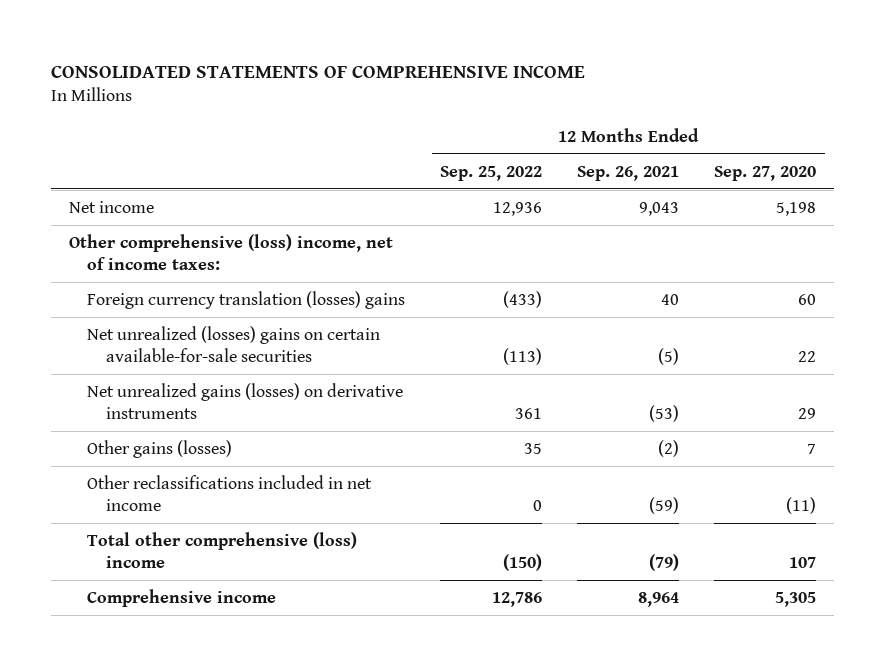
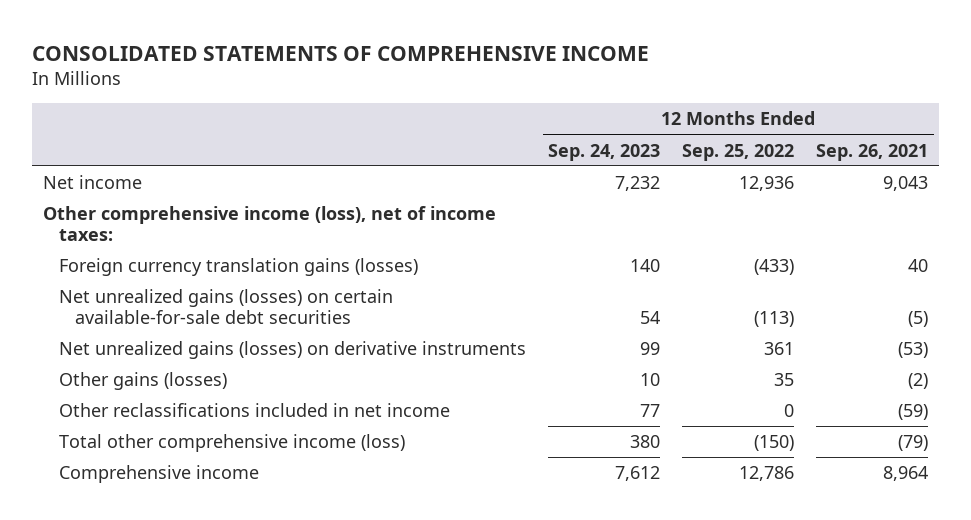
[714,165,817,181] Sep. 27, 2020 -> none
none -> [548,143,661,161] Sep. 24, 2023
[68,233,393,270] Other comprehensive (loss) income, net of income taxes: -> [43,206,497,242] Other comprehensive income (loss), net of income taxes:
[87,290,406,309] Foreign currency translation (losses) gains -> [59,258,419,277] Foreign currency translation gains (losses)
[87,325,381,362] Net unrealized (losses) gains on certain available-for-sale securities -> [59,289,394,325] Net unrealized gains (losses) on certain available-for-sale debt securities
[87,531,358,568] Total other comprehensive (loss) income -> [59,434,406,453] Total other comprehensive income (loss)

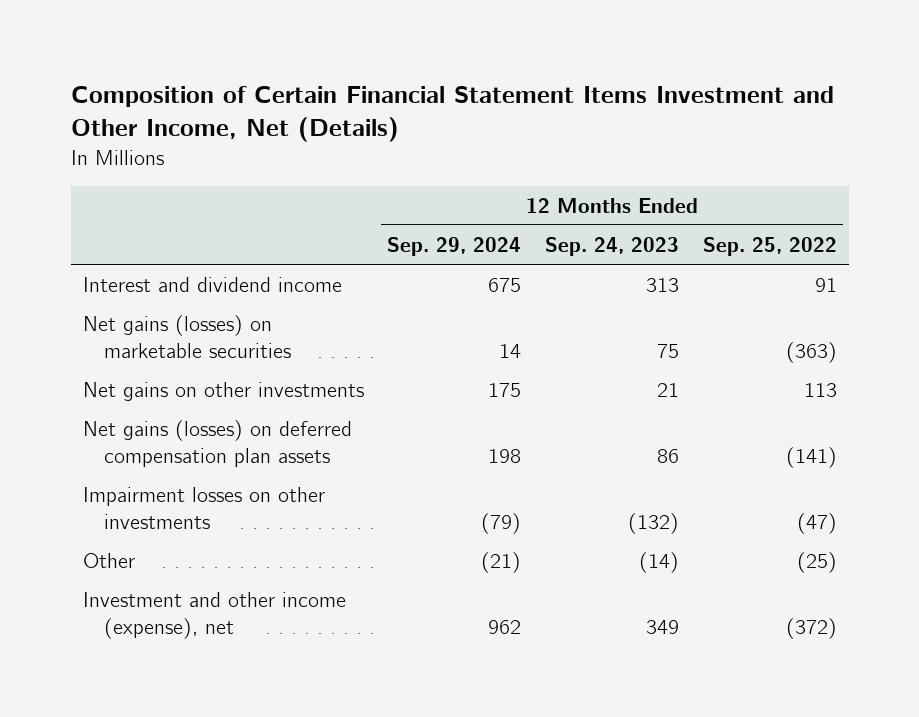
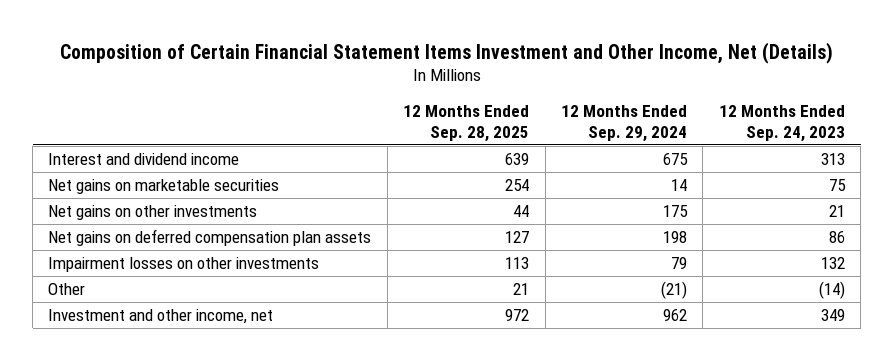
[702,236,837,256] Sep. 25, 2022 -> none
none -> [403,105,530,142] 12 Months Ended Sep. 28, 2025
[82,314,291,359] Net gains (losses) on marketable securities -> [48,179,280,195] Net gains on marketable securities
[82,419,352,468] Net gains (losses) on deferred compensation plan assets -> [48,229,372,247] Net gains on deferred compensation plan assets
[481,513,522,535] (79) -> [670,257,687,270] 79
[628,513,680,535] (132) -> [820,257,845,270] 132
[82,591,346,640] Investment and other income (expense), net -> [48,309,274,325] Investment and other income, net

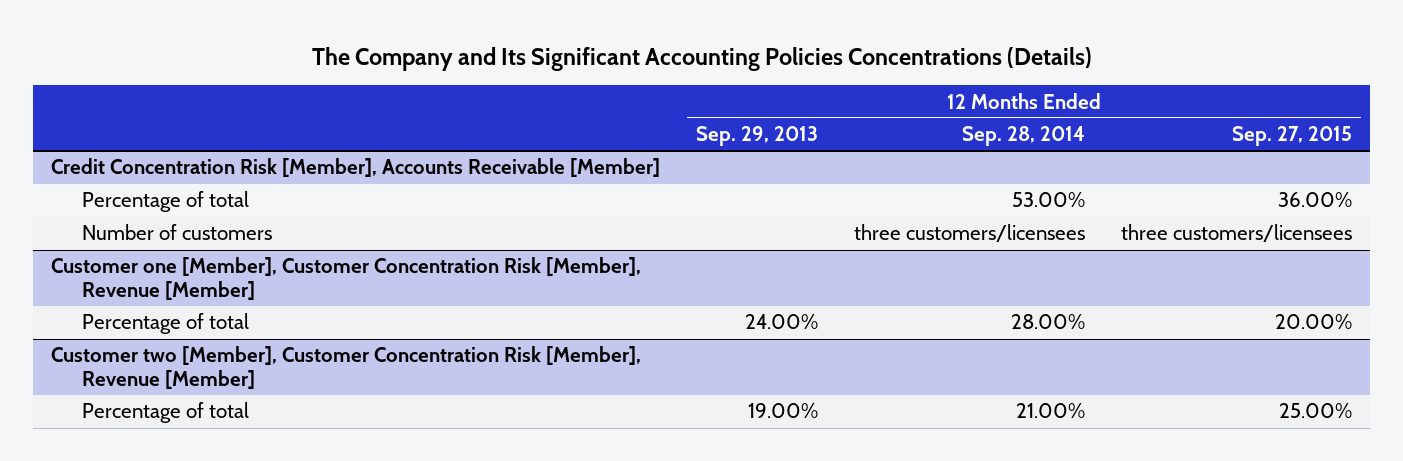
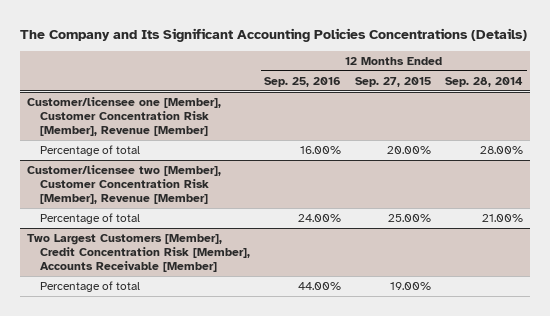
[696,126,819,147] Sep. 29, 2013 -> none
none -> [264,76,342,87] Sep. 25, 2016
[51,158,661,178] Credit Concentration Risk [Member], Accounts Receivable [Member] -> none
[82,191,250,213] Percentage of total -> none
[82,224,273,241] Number of customers -> none
[51,257,642,301] Customer one [Member], Customer Concentration Risk [Member], Revenue [Member] -> [26,97,221,136] Customer/licensee one [Member], Customer Concentration Risk [Member], Revenue [Member]
[51,346,642,390] Customer two [Member], Customer Concentration Risk [Member], Revenue [Member] -> [26,165,221,204] Customer/licensee two [Member], Customer Concentration Risk [Member], Revenue [Member]
none -> [26,234,251,272] Two Largest Customers [Member], Credit Concentration Risk [Member], Accounts Receivable [Member]
none -> [40,281,141,293] Percentage of total

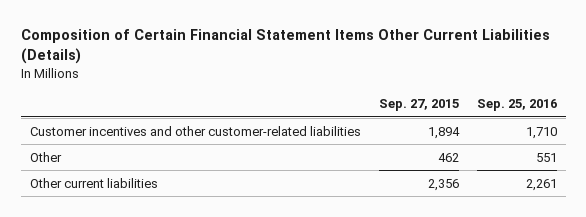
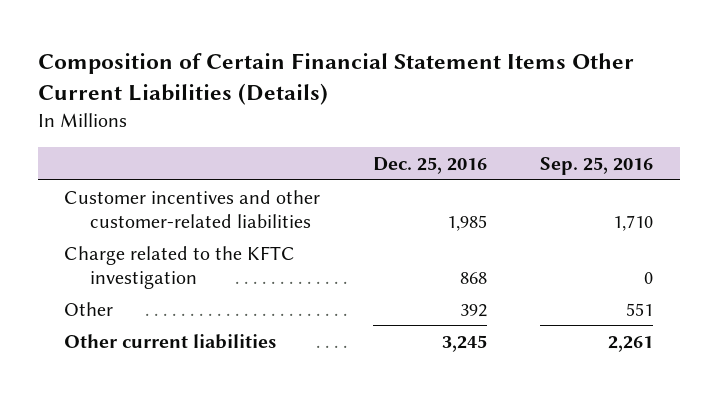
[378,98,459,111] Sep. 27, 2015 -> none
none -> [373,157,488,175] Dec. 25, 2016
none -> [64,245,296,289] Charge related to the KFTC investigation

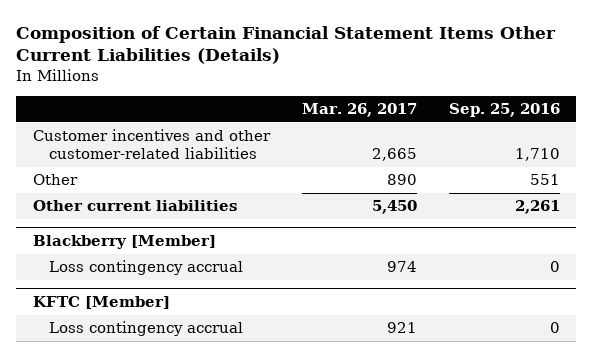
[373,157,488,175] Dec. 25, 2016 -> none
none -> [301,102,417,117] Mar. 26, 2017
[64,245,296,289] Charge related to the KFTC investigation -> none
none -> [32,235,216,250] Blackberry [Member]
none -> [49,260,244,276] Loss contingency accrual
none -> [32,296,170,310] KFTC [Member]
none -> [49,321,244,337] Loss contingency accrual

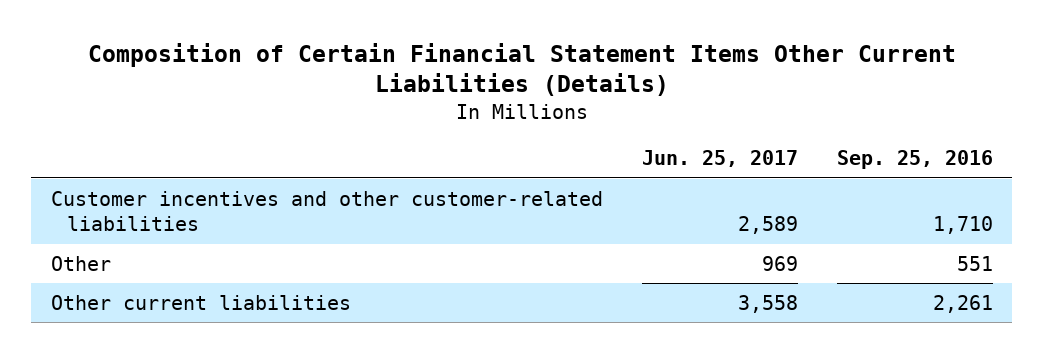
[301,102,417,117] Mar. 26, 2017 -> none
none -> [641,150,798,168] Jun. 25, 2017
[32,235,216,250] Blackberry [Member] -> none
[49,260,244,276] Loss contingency accrual -> none
[32,296,170,310] KFTC [Member] -> none
[49,321,244,337] Loss contingency accrual -> none

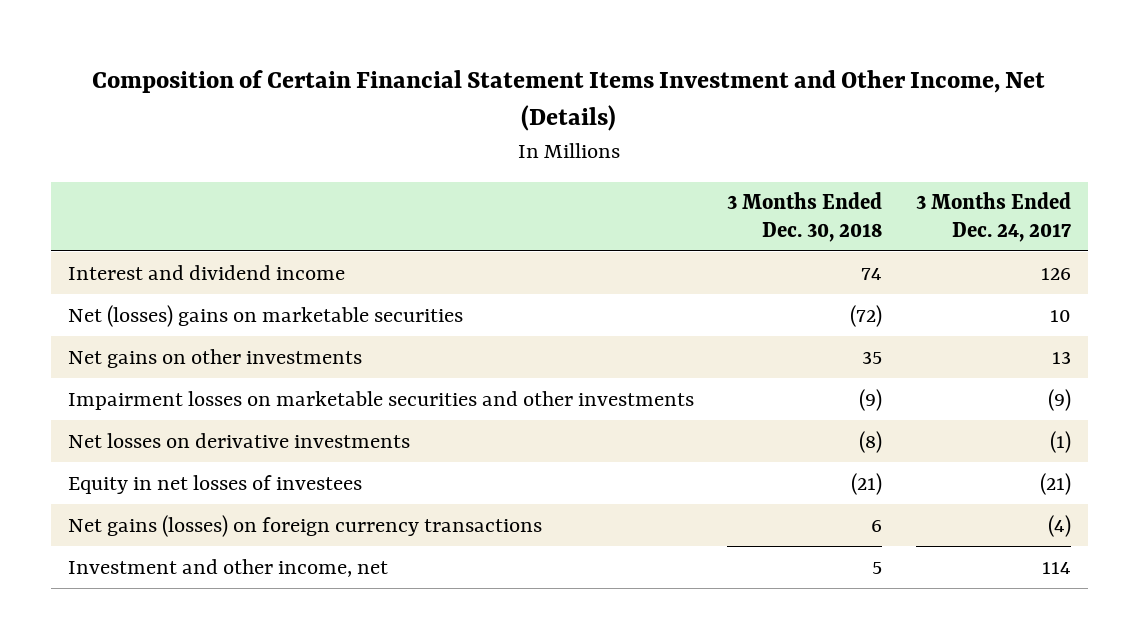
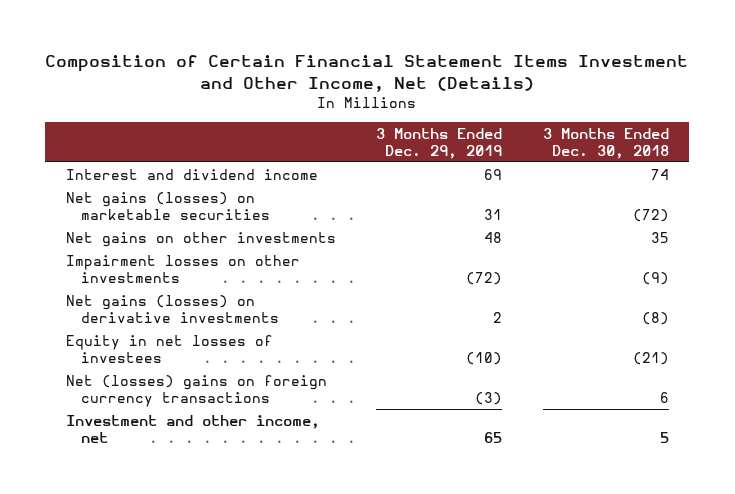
[915,192,1071,242] 3 Months Ended Dec. 24, 2017 -> none
none -> [376,127,503,159] 3 Months Ended Dec. 29, 2019
[67,304,463,327] Net (losses) gains on marketable securities -> [65,191,270,220] Net gains (losses) on marketable securities
[67,390,694,410] Impairment losses on marketable securities and other investments -> [65,254,300,283] Impairment losses on other investments
[67,432,410,448] Net losses on derivative investments -> [65,294,279,323] Net gains (losses) on derivative investments
[67,514,542,537] Net gains (losses) on foreign currency transactions -> [65,374,327,407] Net (losses) gains on foreign currency transactions

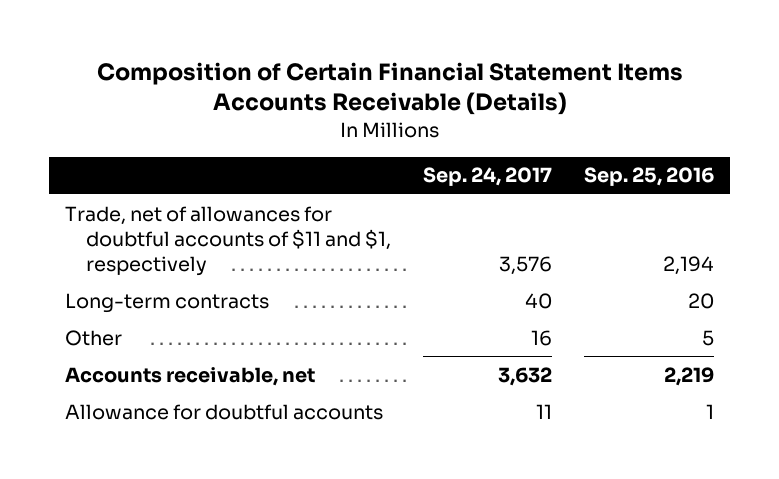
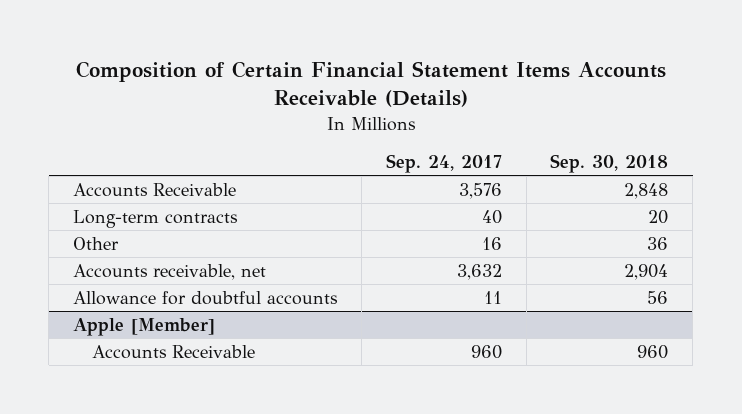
[583,167,714,187] Sep. 25, 2016 -> none
none -> [550,153,669,173] Sep. 30, 2018
[65,205,391,277] Trade, net of allowances for doubtful accounts of $11 and $1, respectively -> [73,182,237,197] Accounts Receivable
none -> [73,317,216,336] Apple [Member]
none -> [91,344,255,359] Accounts Receivable

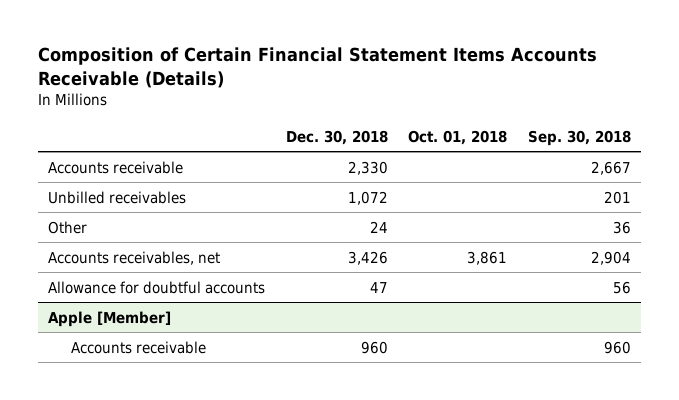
[385,153,502,173] Sep. 24, 2017 -> none
none -> [285,129,388,145] Dec. 30, 2018
none -> [408,129,508,145] Oct. 01, 2018
[73,209,239,228] Long-term contracts -> none
[73,182,237,197] Accounts Receivable -> [47,160,183,174] Accounts receivable
[624,182,669,199] 2,848 -> [591,160,632,175] 2,667
none -> [47,190,186,204] Unbilled receivables
[73,263,267,280] Accounts receivable, net -> [47,250,220,265] Accounts receivables, net
[91,344,255,359] Accounts Receivable -> [71,340,207,354] Accounts receivable

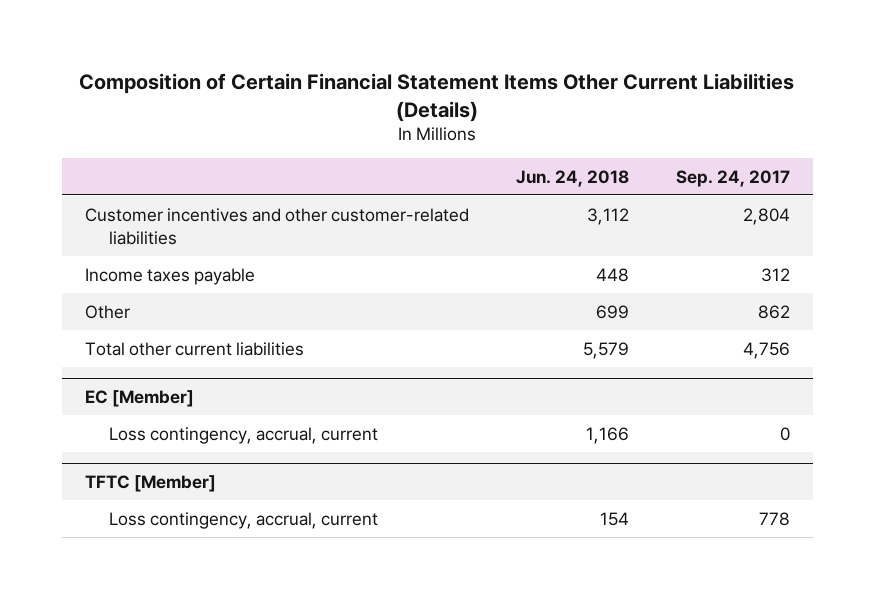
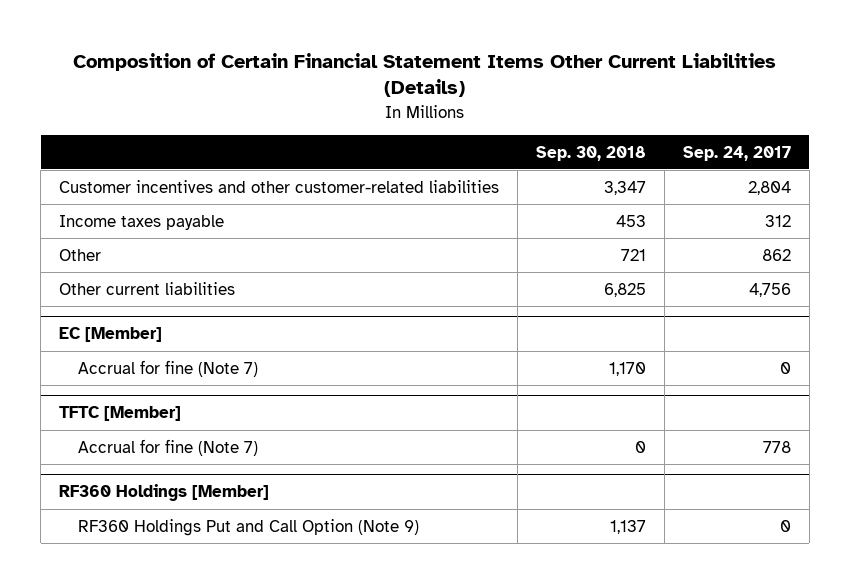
[515,169,629,187] Jun. 24, 2018 -> none
none -> [536,145,647,161] Sep. 30, 2018
[85,341,305,356] Total other current liabilities -> [59,281,236,295] Other current liabilities
[109,426,379,444] Loss contingency, accrual, current -> [77,359,258,377] Accrual for fine (Note 7)
[109,511,379,529] Loss contingency, accrual, current -> [77,438,258,456] Accrual for fine (Note 7)
none -> [59,484,270,502] RF360 Holdings [Member]
none -> [77,518,419,536] RF360 Holdings Put and Call Option (Note 9)

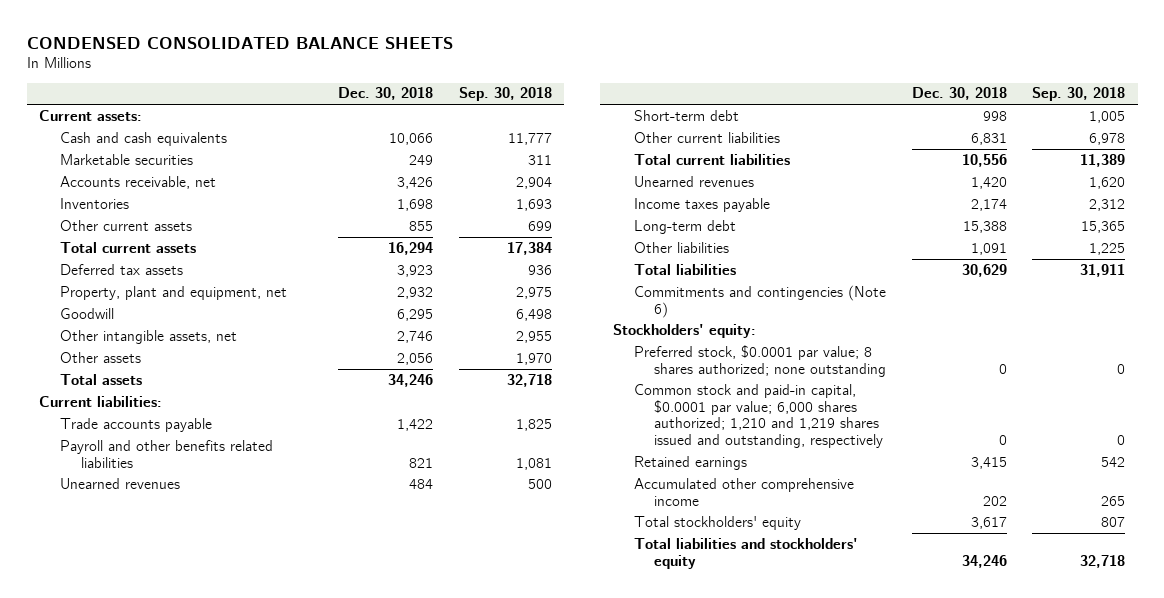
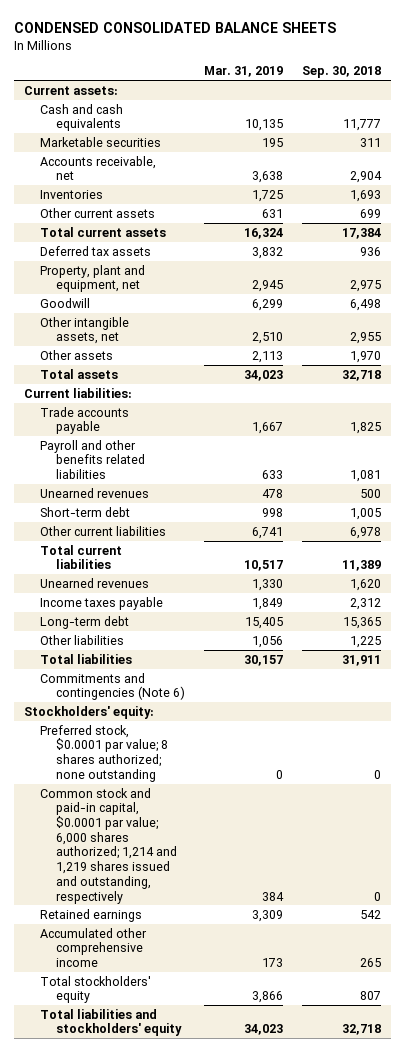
[338,87,434,101] Dec. 30, 2018 -> none
none -> [203,66,283,78] Mar. 31, 2019
[633,383,884,448] Common stock and paid-in capital, $0.0001 par value; 6,000 shares authorized; 1,210 and 1,219 shares issued and outstanding, respectively -> [39,787,177,904] Common stock and paid-in capital, $0.0001 par value; 6,000 shares authorized; 1,214 and 1,219 shares issued and outstanding, respectively

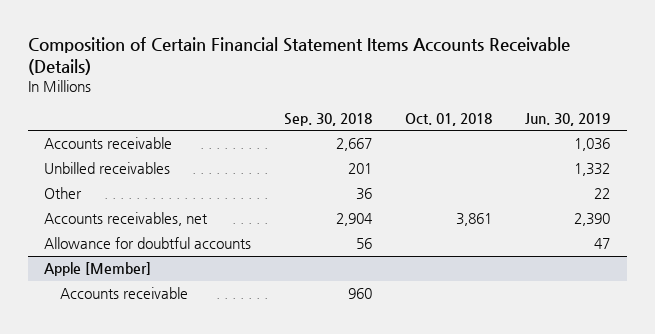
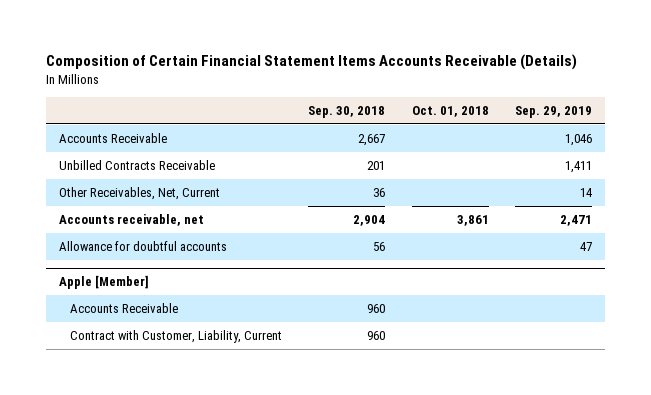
[525,112,611,126] Jun. 30, 2019 -> none
none -> [514,106,592,119] Sep. 29, 2019
[44,137,173,150] Accounts receivable -> [58,133,167,144] Accounts Receivable
[44,162,171,175] Unbilled receivables -> [58,160,215,171] Unbilled Contracts Receivable
[44,187,83,200] Other -> [58,187,220,201] Other Receivables, Net, Current
[44,212,209,227] Accounts receivables, net -> [58,214,204,227] Accounts receivable, net
[60,287,189,300] Accounts receivable -> [69,303,178,314] Accounts Receivable
none -> [69,330,282,344] Contract with Customer, Liability, Current

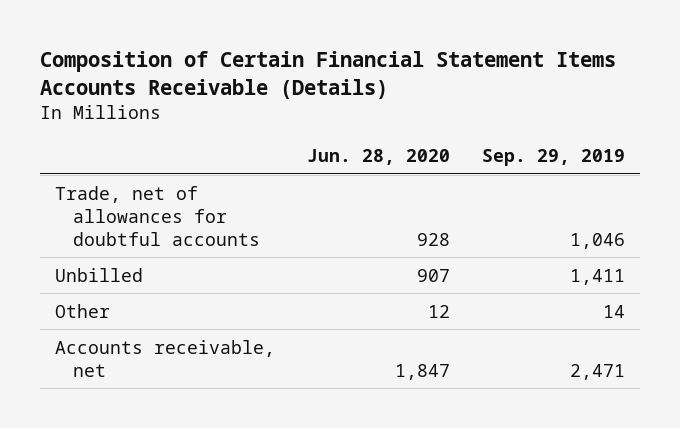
[308,106,386,119] Sep. 30, 2018 -> none
[411,106,489,118] Oct. 01, 2018 -> none
none -> [307,149,451,166] Jun. 28, 2020
[58,133,167,144] Accounts Receivable -> [55,185,261,246] Trade, net of allowances for doubtful accounts
[58,160,215,171] Unbilled Contracts Receivable -> [55,267,144,282] Unbilled
[58,187,220,201] Other Receivables, Net, Current -> [55,303,111,318] Other
[58,241,227,252] Allowance for doubtful accounts -> none
[58,275,149,290] Apple [Member] -> none
[69,303,178,314] Accounts Receivable -> none
[69,330,282,344] Contract with Customer, Liability, Current -> none

